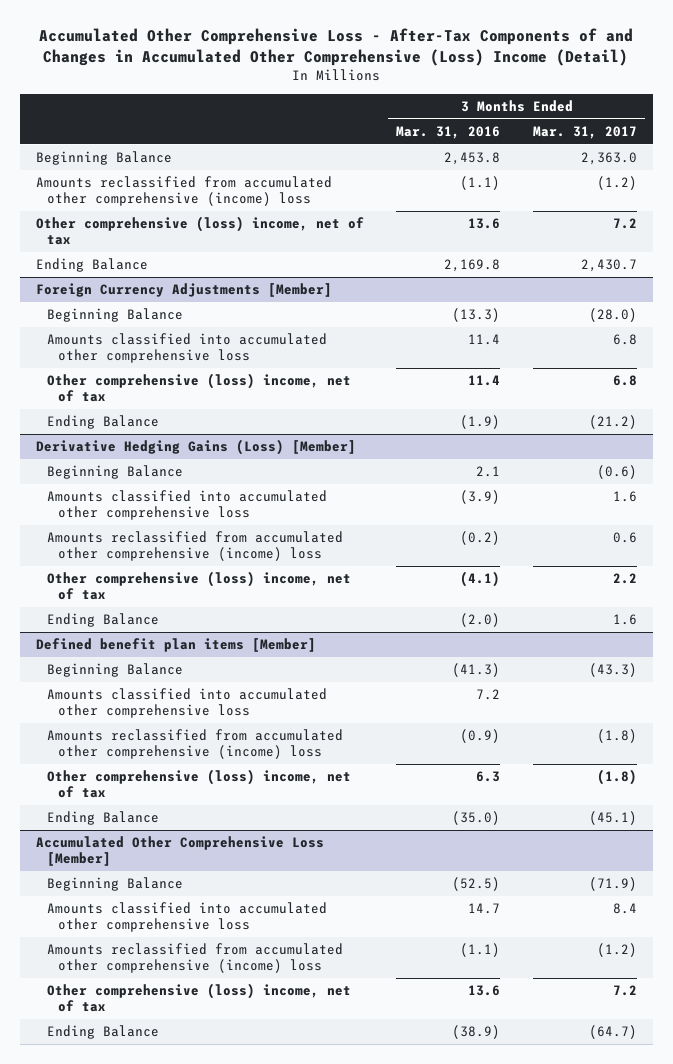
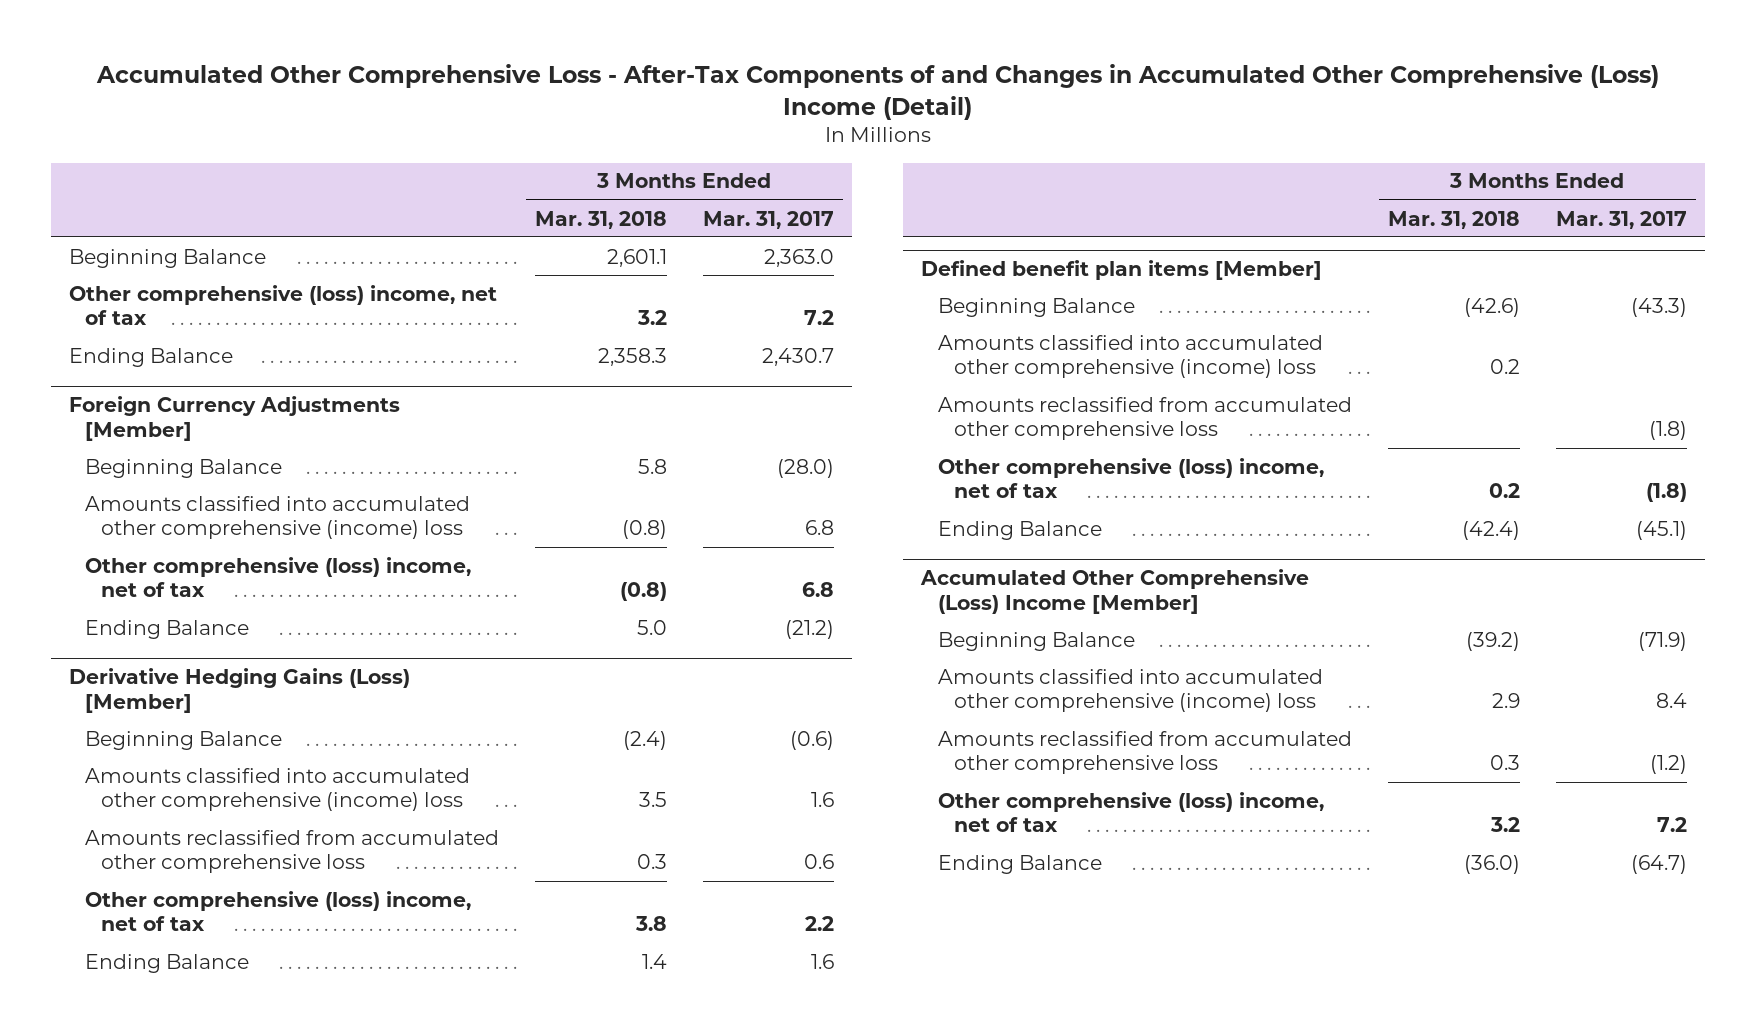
[396,126,501,140] Mar. 31, 2016 -> none
none -> [535,210,668,229] Mar. 31, 2018
[35,176,332,207] Amounts reclassified from accumulated other comprehensive (income) loss -> none
[46,333,327,364] Amounts classified into accumulated other comprehensive loss -> [85,495,471,540] Amounts classified into accumulated other comprehensive (income) loss
[46,490,327,521] Amounts classified into accumulated other comprehensive loss -> [85,767,471,812] Amounts classified into accumulated other comprehensive (income) loss
[46,531,343,562] Amounts reclassified from accumulated other comprehensive (income) loss -> [85,829,500,874] Amounts reclassified from accumulated other comprehensive loss
[46,688,327,719] Amounts classified into accumulated other comprehensive loss -> [937,334,1323,379] Amounts classified into accumulated other comprehensive (income) loss
[46,729,343,760] Amounts reclassified from accumulated other comprehensive (income) loss -> [937,396,1352,441] Amounts reclassified from accumulated other comprehensive loss
[35,836,324,867] Accumulated Other Comprehensive Loss [Member] -> [920,569,1310,614] Accumulated Other Comprehensive (Loss) Income [Member]
[46,902,327,933] Amounts classified into accumulated other comprehensive loss -> [937,668,1323,713] Amounts classified into accumulated other comprehensive (income) loss
[46,943,343,974] Amounts reclassified from accumulated other comprehensive (income) loss -> [937,730,1352,775] Amounts reclassified from accumulated other comprehensive loss

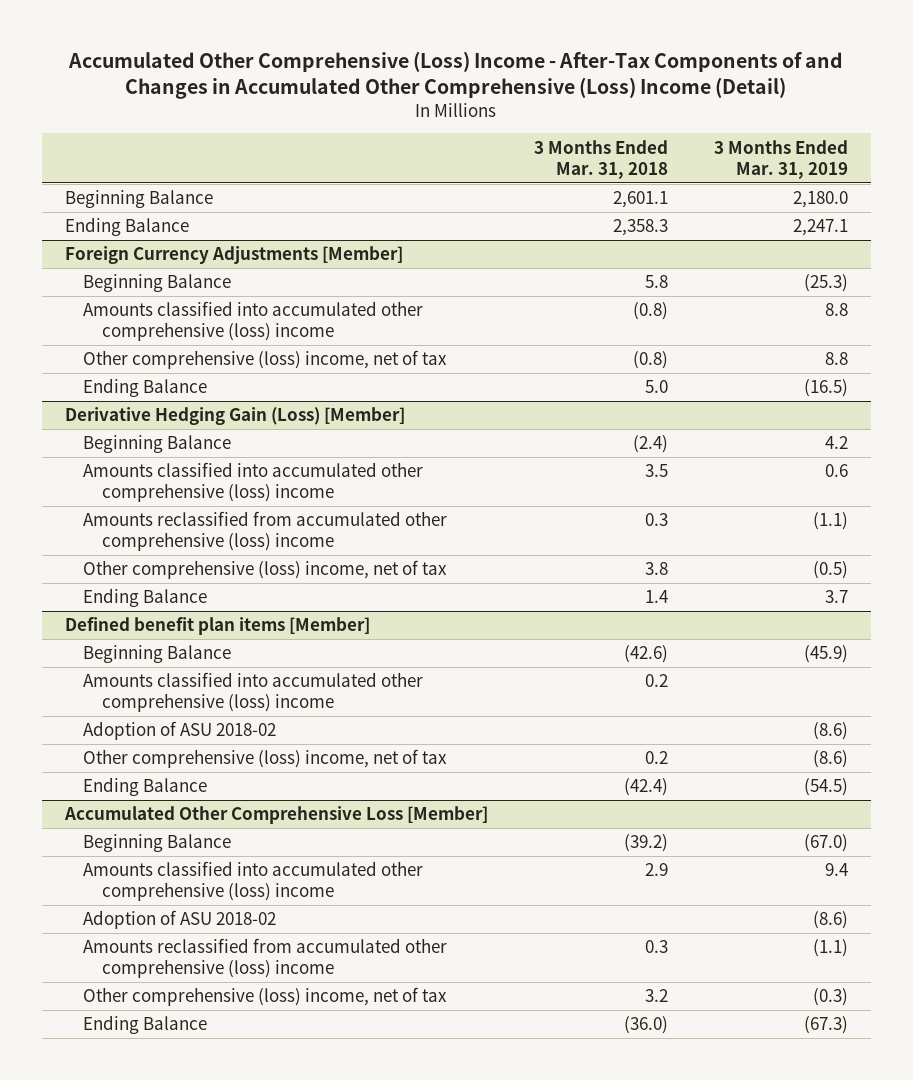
[95,63,1659,120] Accumulated Other Comprehensive Loss - After-Tax Components of and Changes in Accumulated Other Comprehensive (Loss) Income (Detail) -> [68,50,844,99] Accumulated Other Comprehensive (Loss) Income - After-Tax Components of and Changes in Accumulated Other Comprehensive (Loss) Income (Detail)
[702,210,834,229] Mar. 31, 2017 -> none
none -> [713,139,848,179] 3 Months Ended Mar. 31, 2019
[68,284,497,326] Other comprehensive (loss) income, net of tax -> none
[85,495,471,540] Amounts classified into accumulated other comprehensive (income) loss -> [83,301,424,342] Amounts classified into accumulated other comprehensive (loss) income
[68,668,410,713] Derivative Hedging Gains (Loss) [Member] -> [64,407,405,426] Derivative Hedging Gain (Loss) [Member]
[85,767,471,812] Amounts classified into accumulated other comprehensive (income) loss -> [83,462,424,503] Amounts classified into accumulated other comprehensive (loss) income
[85,829,500,874] Amounts reclassified from accumulated other comprehensive loss -> [83,511,448,552] Amounts reclassified from accumulated other comprehensive (loss) income
[937,396,1352,441] Amounts reclassified from accumulated other comprehensive loss -> none
[937,334,1323,379] Amounts classified into accumulated other comprehensive (income) loss -> [83,672,424,713] Amounts classified into accumulated other comprehensive (loss) income
none -> [83,721,277,741] Adoption of ASU 2018-02
[920,569,1310,614] Accumulated Other Comprehensive (Loss) Income [Member] -> [63,806,488,825] Accumulated Other Comprehensive Loss [Member]
[937,668,1323,713] Amounts classified into accumulated other comprehensive (income) loss -> [83,861,424,902] Amounts classified into accumulated other comprehensive (loss) income
none -> [83,910,277,930] Adoption of ASU 2018-02
[937,730,1352,775] Amounts reclassified from accumulated other comprehensive loss -> [83,938,448,979] Amounts reclassified from accumulated other comprehensive (loss) income

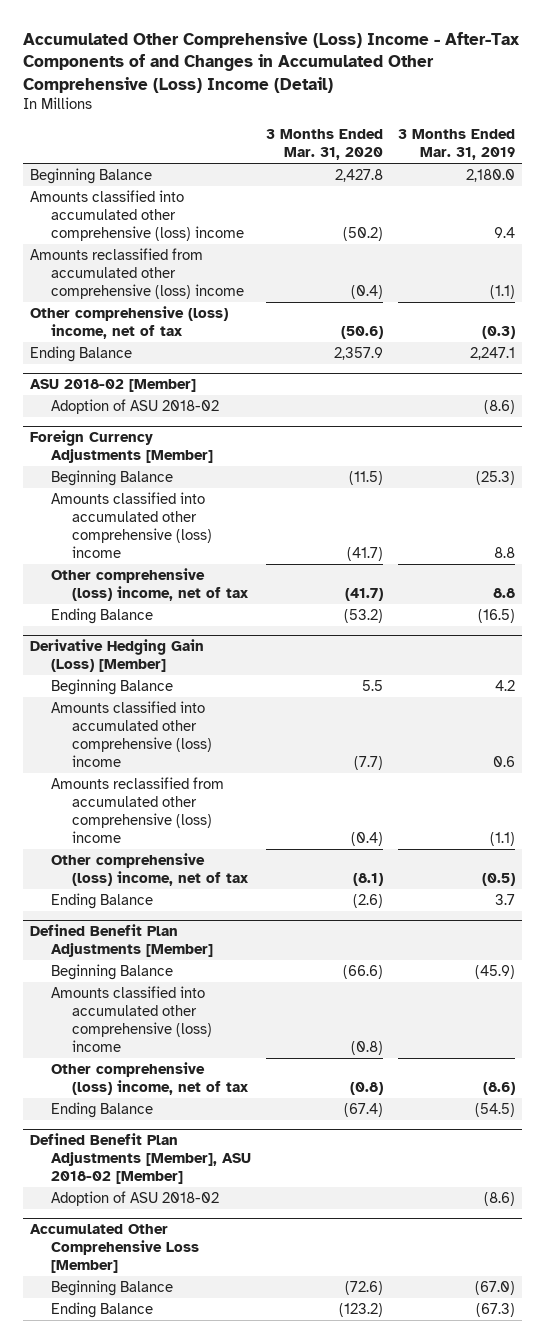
[533,139,668,179] 3 Months Ended Mar. 31, 2018 -> none
none -> [265,129,383,161] 3 Months Ended Mar. 31, 2020
none -> [30,189,244,241] Amounts classified into accumulated other comprehensive (loss) income
none -> [30,247,244,299] Amounts reclassified from accumulated other comprehensive (loss) income
none -> [30,305,229,339] Other comprehensive (loss) income, net of tax
none -> [30,378,197,392] ASU 2018-02 [Member]
none -> [50,398,219,414] Adoption of ASU 2018-02
[64,617,370,636] Defined benefit plan items [Member] -> [30,923,213,957] Defined Benefit Plan Adjustments [Member]
[83,721,277,741] Adoption of ASU 2018-02 -> none
none -> [30,1132,251,1184] Defined Benefit Plan Adjustments [Member], ASU 2018-02 [Member]
none -> [50,1190,219,1206] Adoption of ASU 2018-02
[83,861,424,902] Amounts classified into accumulated other comprehensive (loss) income -> none
[83,910,277,930] Adoption of ASU 2018-02 -> none
[83,938,448,979] Amounts reclassified from accumulated other comprehensive (loss) income -> none
[83,987,448,1007] Other comprehensive (loss) income, net of tax -> none

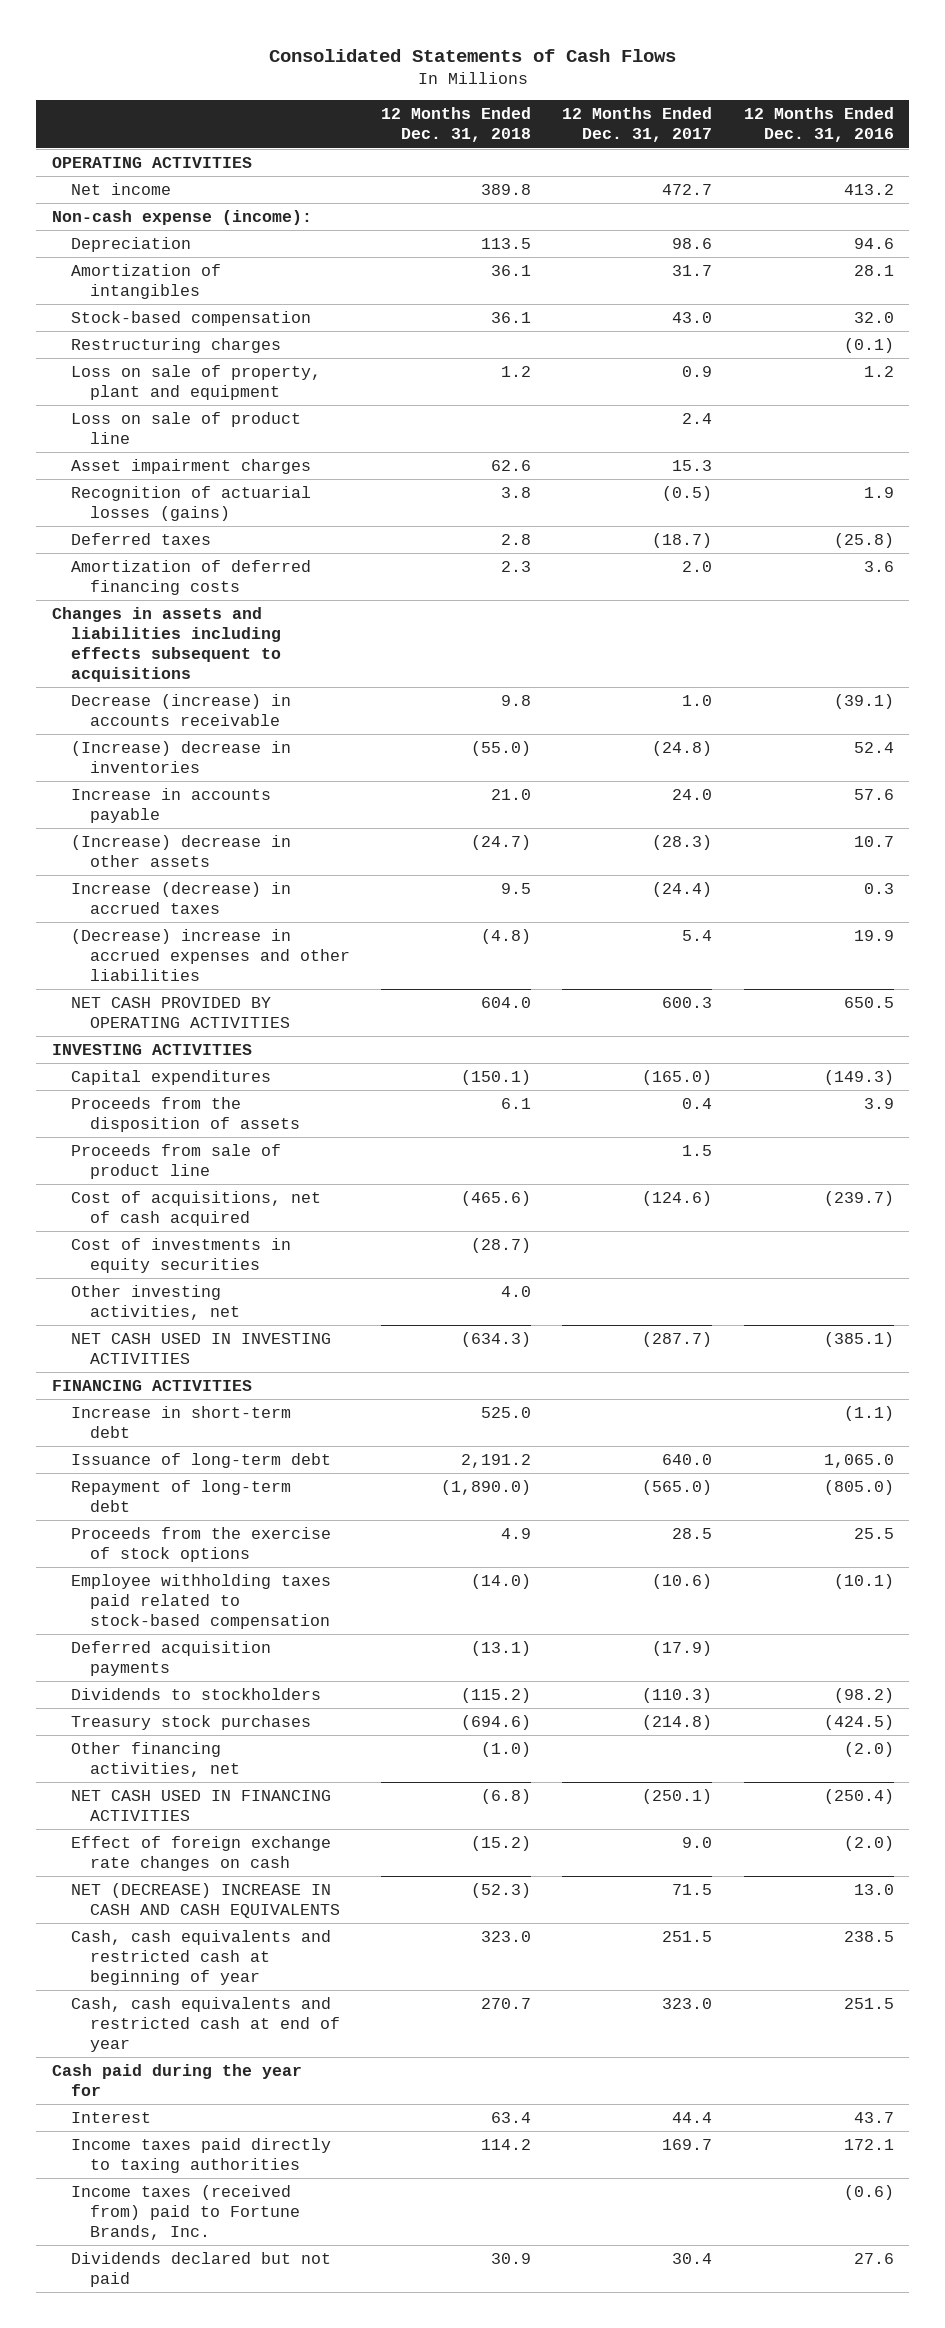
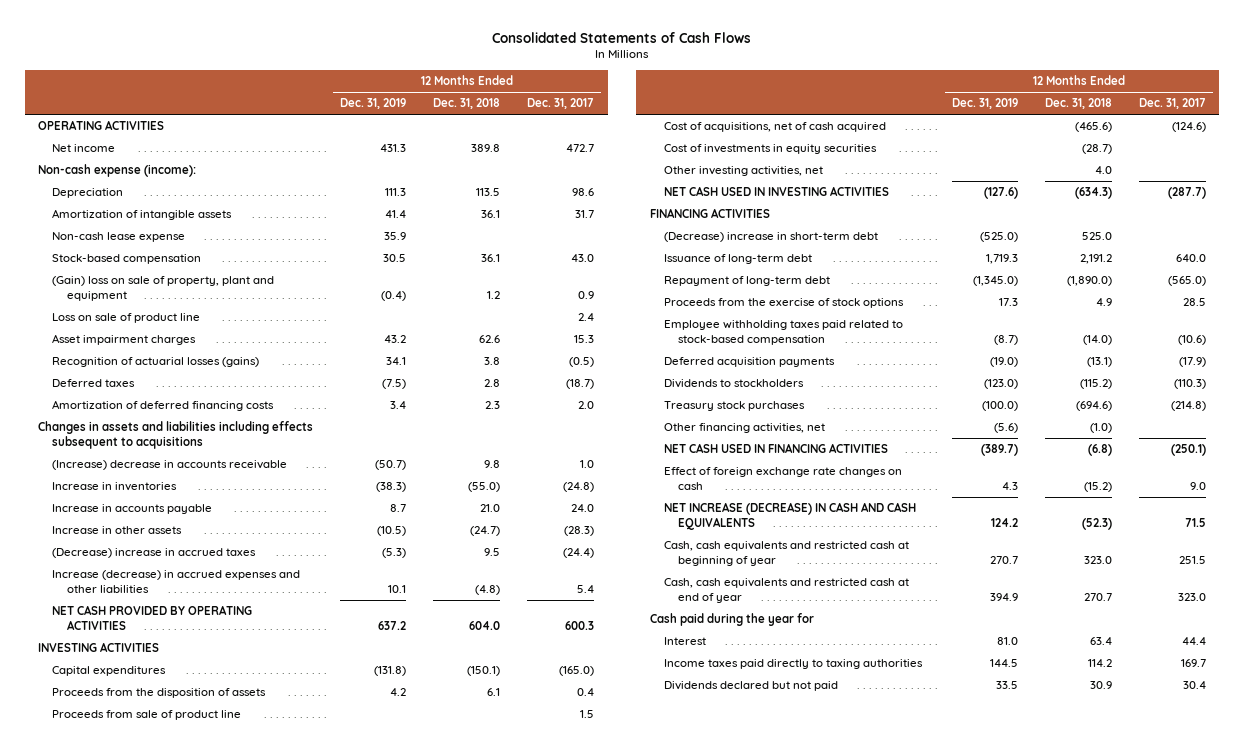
[743,107,894,143] 12 Months Ended Dec. 31, 2016 -> none
none -> [340,98,407,110] Dec. 31, 2019
[70,264,221,299] Amortization of intangibles -> [52,209,233,221] Amortization of intangible assets
none -> [52,232,186,243] Non-cash lease expense
[70,338,281,354] Restructuring charges -> none
[70,365,321,400] Loss on sale of property, plant and equipment -> [52,276,275,301] (Gain) loss on sale of property, plant and equipment
[70,694,291,726] Decrease (increase) in accounts receivable -> [52,460,288,471] (Increase) decrease in accounts receivable
[70,741,291,773] (Increase) decrease in inventories -> [52,482,178,492] Increase in inventories
[70,835,291,867] (Increase) decrease in other assets -> [52,526,183,535] Increase in other assets
[70,882,291,914] Increase (decrease) in accrued taxes -> [52,548,257,559] (Decrease) increase in accrued taxes
[70,929,350,981] (Decrease) increase in accrued expenses and other liabilities -> [52,570,301,593] Increase (decrease) in accrued expenses and other liabilities
[70,1406,291,1438] Increase in short-term debt -> [664,232,879,243] (Decrease) increase in short-term debt
[70,1883,340,1918] NET (DECREASE) INCREASE IN CASH AND CASH EQUIVALENTS -> [664,502,917,530] NET INCREASE (DECREASE) IN CASH AND CASH EQUIVALENTS
[70,2185,300,2240] Income taxes (received from) paid to Fortune Brands, Inc. -> none

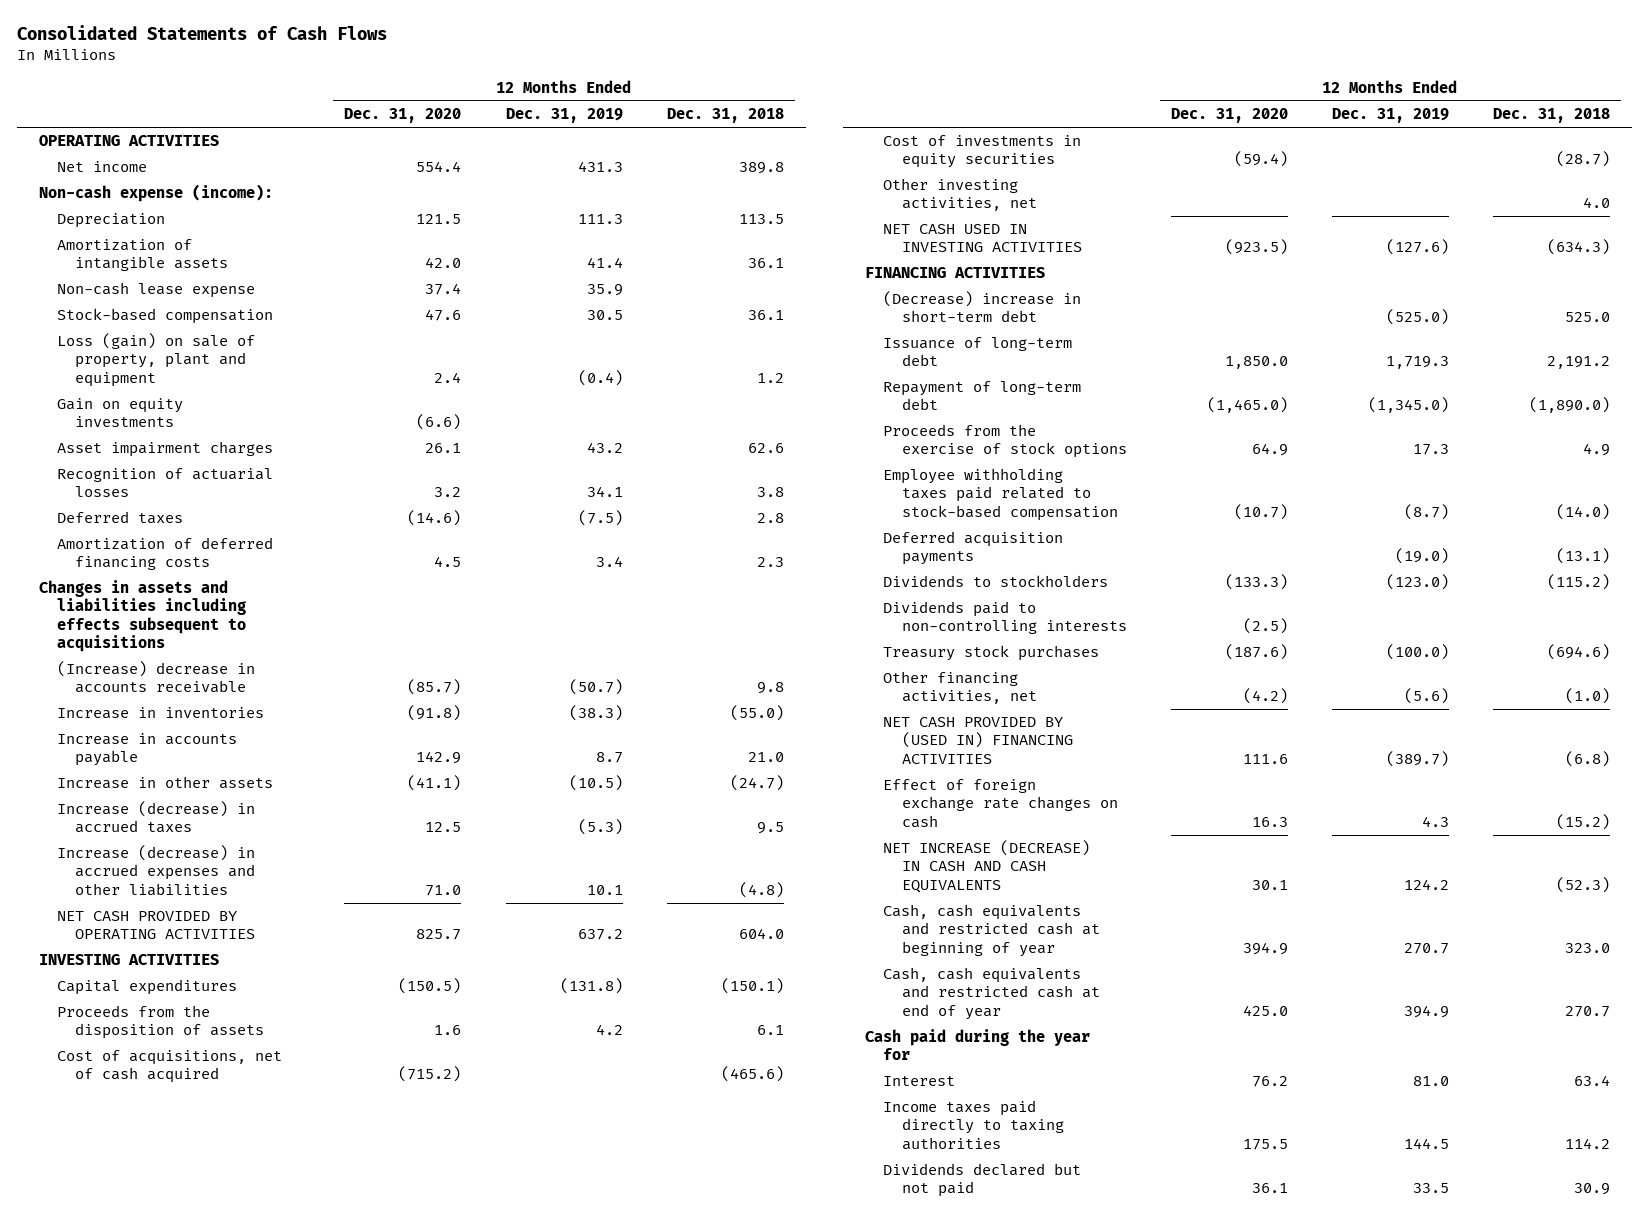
[527,98,595,110] Dec. 31, 2017 -> none
none -> [344,108,462,124] Dec. 31, 2020
[52,313,201,324] Loss on sale of product line -> none
[52,276,275,301] (Gain) loss on sale of property, plant and equipment -> [56,333,255,387] Loss (gain) on sale of property, plant and equipment
none -> [56,398,183,428] Gain on equity investments
[52,357,260,368] Recognition of actuarial losses (gains) -> [56,468,273,498] Recognition of actuarial losses
[52,548,257,559] (Decrease) increase in accrued taxes -> [56,801,255,834] Increase (decrease) in accrued taxes
[52,710,242,721] Proceeds from sale of product line -> none
none -> [883,601,1127,635] Dividends paid to non-controlling interests
[664,443,889,454] NET CASH USED IN FINANCING ACTIVITIES -> [883,717,1073,764] NET CASH PROVIDED BY (USED IN) FINANCING ACTIVITIES

